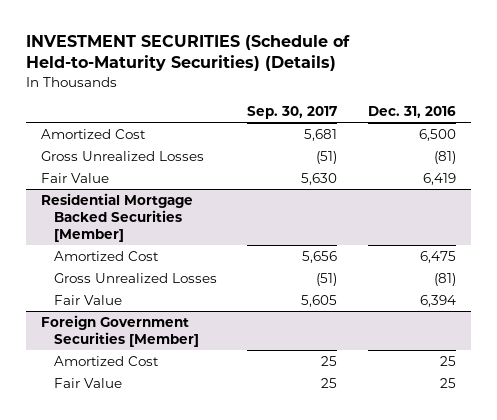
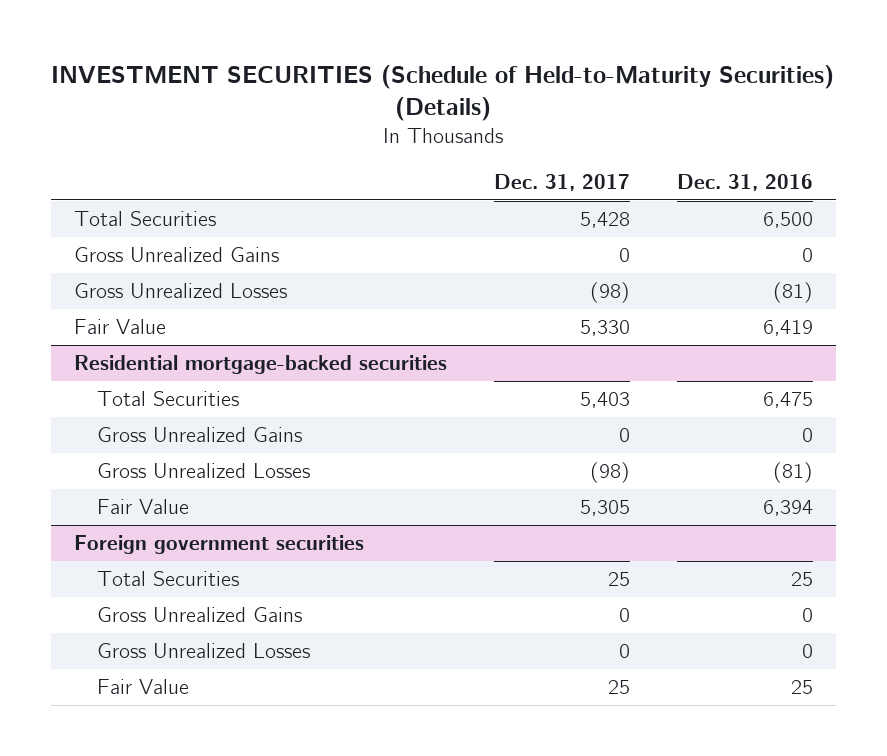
[247,106,338,120] Sep. 30, 2017 -> none
none -> [493,173,630,191] Dec. 31, 2017
[41,128,147,139] Amortized Cost -> [74,211,217,227] Total Securities
none -> [74,247,280,263] Gross Unrealized Gains
[41,192,194,243] Residential Mortgage Backed Securities [Member] -> [74,355,448,375] Residential mortgage-backed securities
[53,250,159,261] Amortized Cost -> [96,391,239,407] Total Securities
none -> [96,427,302,443] Gross Unrealized Gains
[41,314,199,348] Foreign Government Securities [Member] -> [74,535,365,555] Foreign government securities
[53,355,159,366] Amortized Cost -> [96,571,239,587] Total Securities
none -> [96,607,302,623] Gross Unrealized Gains
none -> [96,643,310,659] Gross Unrealized Losses

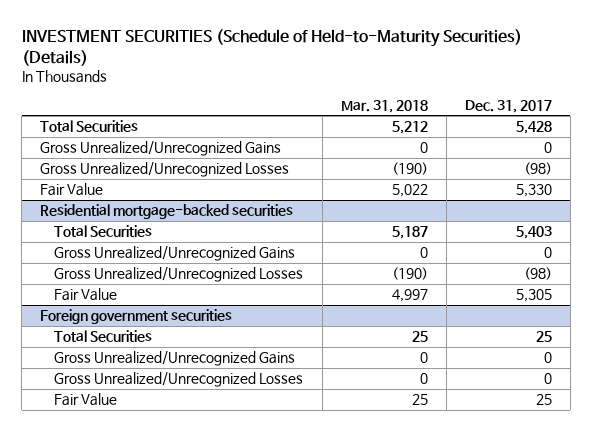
[676,173,813,191] Dec. 31, 2016 -> none
none -> [340,99,428,113] Mar. 31, 2018
[74,247,280,263] Gross Unrealized Gains -> [40,141,282,157] Gross Unrealized/Unrecognized Gains
[74,283,288,299] Gross Unrealized Losses -> [40,162,290,178] Gross Unrealized/Unrecognized Losses
[96,427,302,443] Gross Unrealized Gains -> [54,246,296,262] Gross Unrealized/Unrecognized Gains
[96,463,310,479] Gross Unrealized Losses -> [54,267,304,283] Gross Unrealized/Unrecognized Losses
[96,607,302,623] Gross Unrealized Gains -> [54,351,296,367] Gross Unrealized/Unrecognized Gains
[96,643,310,659] Gross Unrealized Losses -> [54,372,304,388] Gross Unrealized/Unrecognized Losses

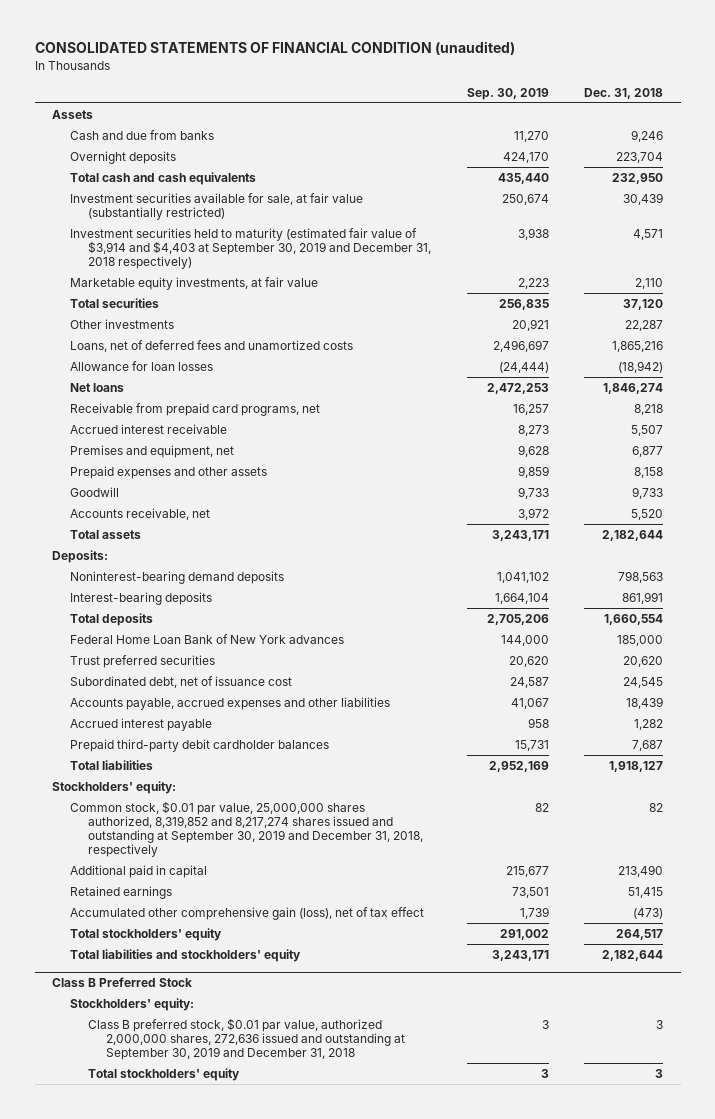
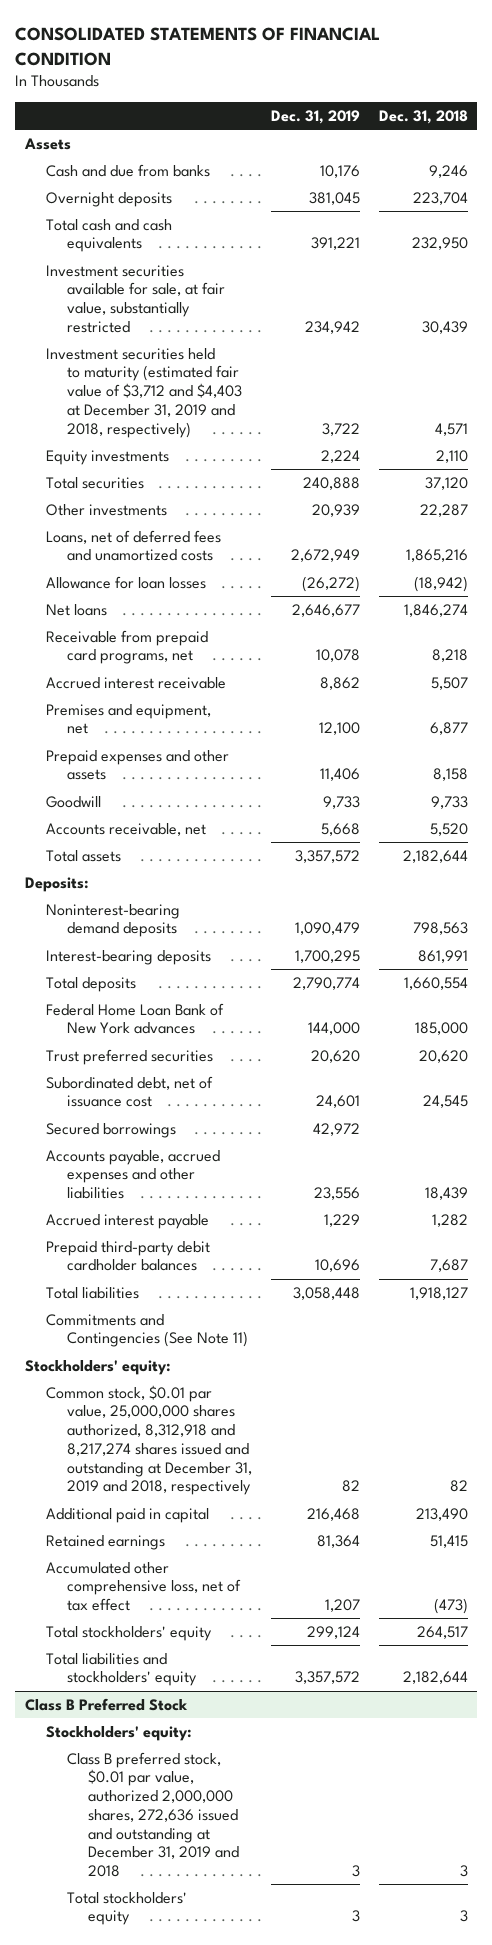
[34,41,515,56] CONSOLIDATED STATEMENTS OF FINANCIAL CONDITION (unaudited) -> [15,27,381,66] CONSOLIDATED STATEMENTS OF FINANCIAL CONDITION
[466,87,549,100] Sep. 30, 2019 -> none
none -> [270,110,360,125] Dec. 31, 2019
[70,192,364,220] Investment securities available for sale, at fair value (substantially restricted) -> [45,264,226,333] Investment securities available for sale, at fair value, substantially restricted
[70,227,432,269] Investment securities held to maturity (estimated fair value of $3,914 and $4,403 at September 30, 2019 and December 31, 2018 respectively) -> [45,347,243,438] Investment securities held to maturity (estimated fair value of $3,712 and $4,403 at December 31, 2019 and 2018, respectively)
[70,276,319,290] Marketable equity investments, at fair value -> [45,449,169,465] Equity investments
none -> [45,1122,176,1138] Secured borrowings
none -> [45,1313,249,1348] Commitments and Contingencies (See Note 11)
[70,800,424,857] Common stock, $0.01 par value, 25,000,000 shares authorized, 8,319,852 and 8,217,274 shares issued and outstanding at September 30, 2019 and December 31, 2018, respectively -> [45,1384,253,1496] Common stock, $0.01 par value, 25,000,000 shares authorized, 8,312,918 and 8,217,274 shares issued and outstanding at December 31, 2019 and 2018, respectively
[70,906,425,920] Accumulated other comprehensive gain (loss), net of tax effect -> [45,1561,242,1612] Accumulated other comprehensive loss, net of tax effect
[88,1017,406,1060] Class B preferred stock, $0.01 par value, authorized 2,000,000 shares, 272,636 issued and outstanding at September 30, 2019 and December 31, 2018 -> [67,1751,240,1878] Class B preferred stock, $0.01 par value, authorized 2,000,000 shares, 272,636 issued and outstanding at December 31, 2019 and 2018

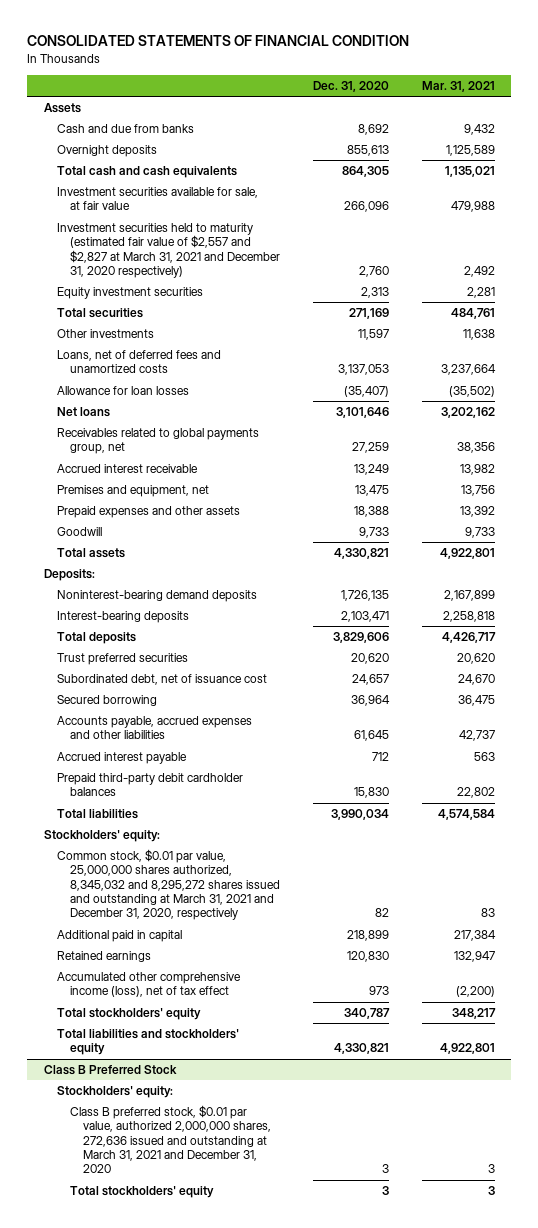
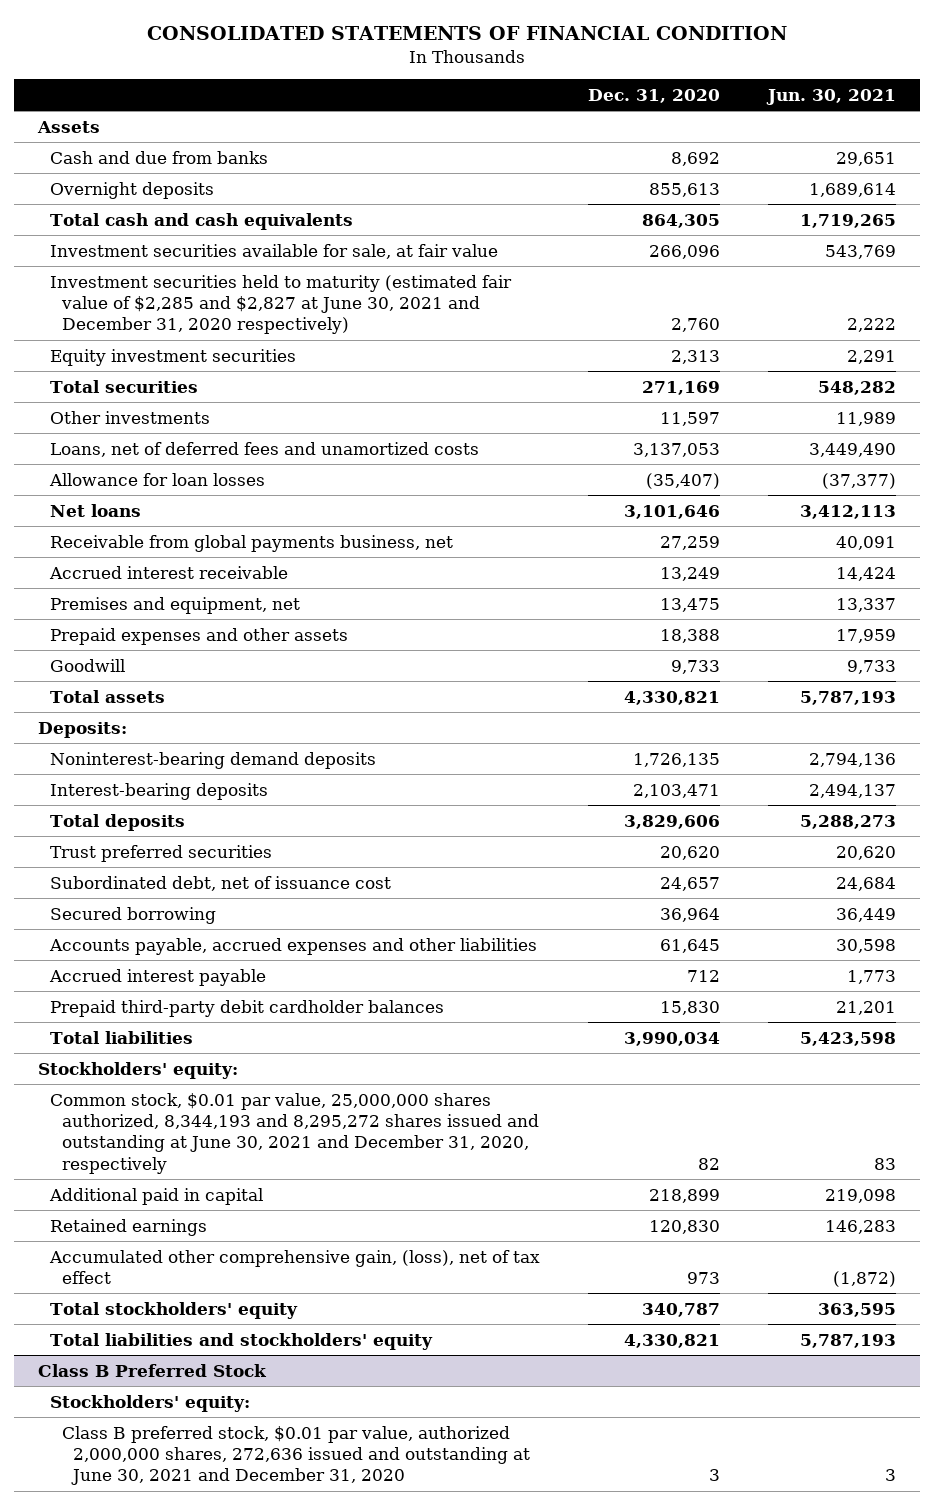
[421,81,495,93] Mar. 31, 2021 -> none
none -> [766,88,897,105] Jun. 30, 2021
[56,223,281,279] Investment securities held to maturity (estimated fair value of $2,557 and $2,827 at March 31, 2021 and December 31, 2020 respectively) -> [50,274,513,335] Investment securities held to maturity (estimated fair value of $2,285 and $2,827 at June 30, 2021 and December 31, 2020 respectively)
[56,428,259,455] Receivables related to global payments group, net -> [50,534,454,552] Receivable from global payments business, net
[56,849,281,921] Common stock, $0.01 par value, 25,000,000 shares authorized, 8,345,032 and 8,295,272 shares issued and outstanding at March 31, 2021 and December 31, 2020, respectively -> [50,1092,539,1174] Common stock, $0.01 par value, 25,000,000 shares authorized, 8,344,193 and 8,295,272 shares issued and outstanding at June 30, 2021 and December 31, 2020, respectively
[56,972,241,998] Accumulated other comprehensive income (loss), net of tax effect -> [49,1249,541,1284] Accumulated other comprehensive gain, (loss), net of tax effect
[70,1186,215,1199] Total stockholders' equity -> none
[70,1105,272,1174] Class B preferred stock, $0.01 par value, authorized 2,000,000 shares, 272,636 issued and outstanding at March 31, 2021 and December 31, 2020 -> [61,1425,531,1486] Class B preferred stock, $0.01 par value, authorized 2,000,000 shares, 272,636 issued and outstanding at June 30, 2021 and December 31, 2020

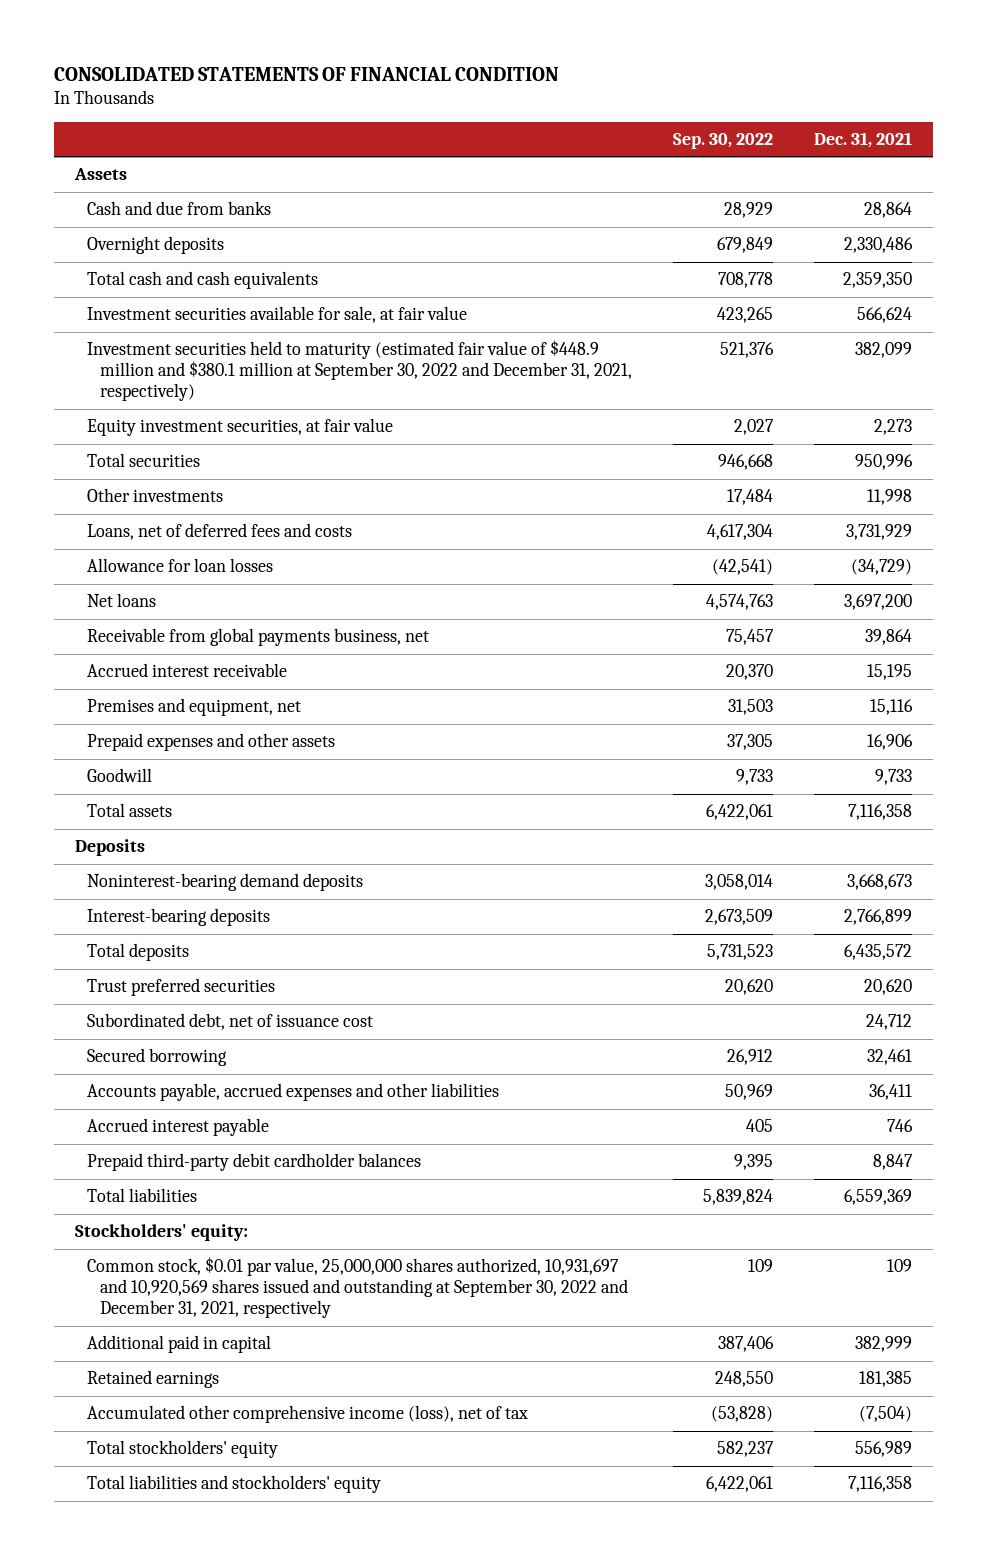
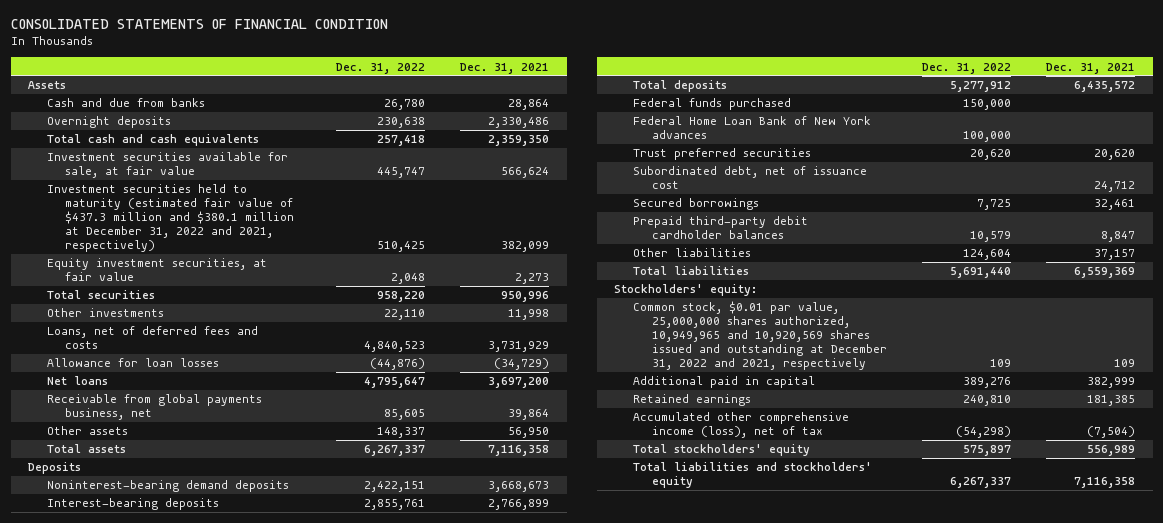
[673,132,774,149] Sep. 30, 2022 -> none
none -> [335,62,425,74] Dec. 31, 2022
[87,340,633,402] Investment securities held to maturity (estimated fair value of $448.9 million and $380.1 million at September 30, 2022 and December 31, 2021, respectively) -> [46,184,295,253] Investment securities held to maturity (estimated fair value of $437.3 million and $380.1 million at December 31, 2022 and 2021, respectively)
[87,663,288,678] Accrued interest receivable -> none
[87,698,302,717] Premises and equipment, net -> none
[87,733,336,752] Prepaid expenses and other assets -> none
[87,768,153,783] Goodwill -> none
none -> [46,426,128,436] Other assets
none -> [632,98,791,111] Federal funds purchased
none -> [632,116,871,140] Federal Home Loan Bank of New York advances
[87,1083,500,1102] Accounts payable, accrued expenses and other liabilities -> none
[87,1118,270,1137] Accrued interest payable -> none
[87,1048,228,1067] Secured borrowing -> [632,198,759,211] Secured borrowings
none -> [632,248,751,258] Other liabilities
[87,1257,629,1319] Common stock, $0.01 par value, 25,000,000 shares authorized, 10,931,697 and 10,920,569 shares issued and outstanding at September 30, 2022 and December 31, 2021, respectively -> [632,301,887,371] Common stock, $0.01 par value, 25,000,000 shares authorized, 10,949,965 and 10,920,569 shares issued and outstanding at December 31, 2022 and 2021, respectively

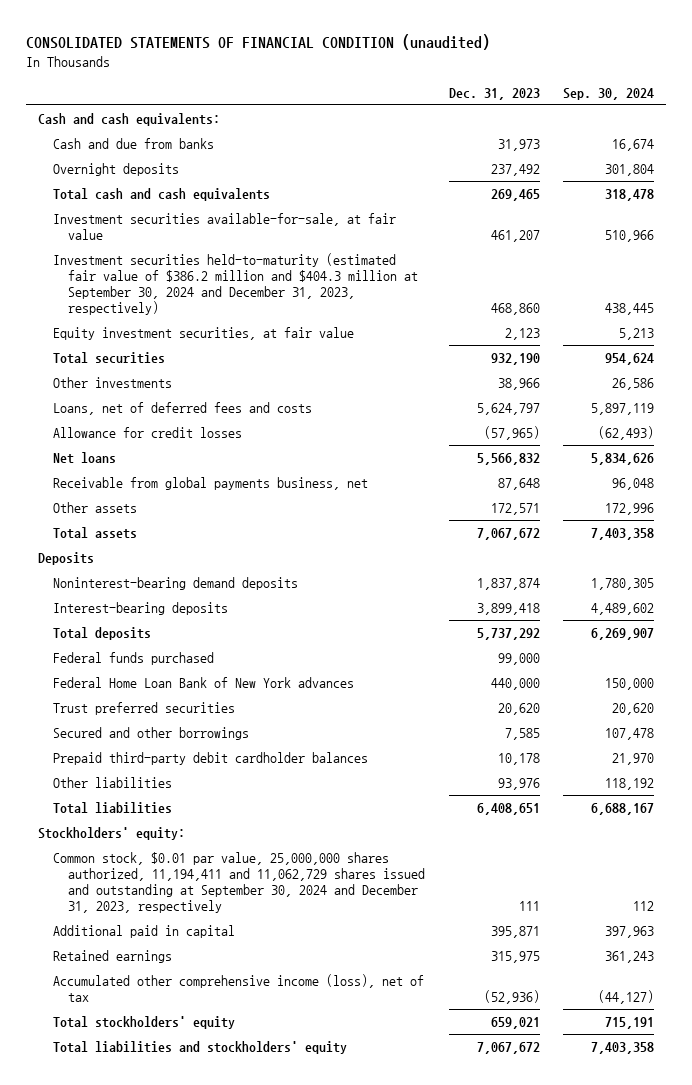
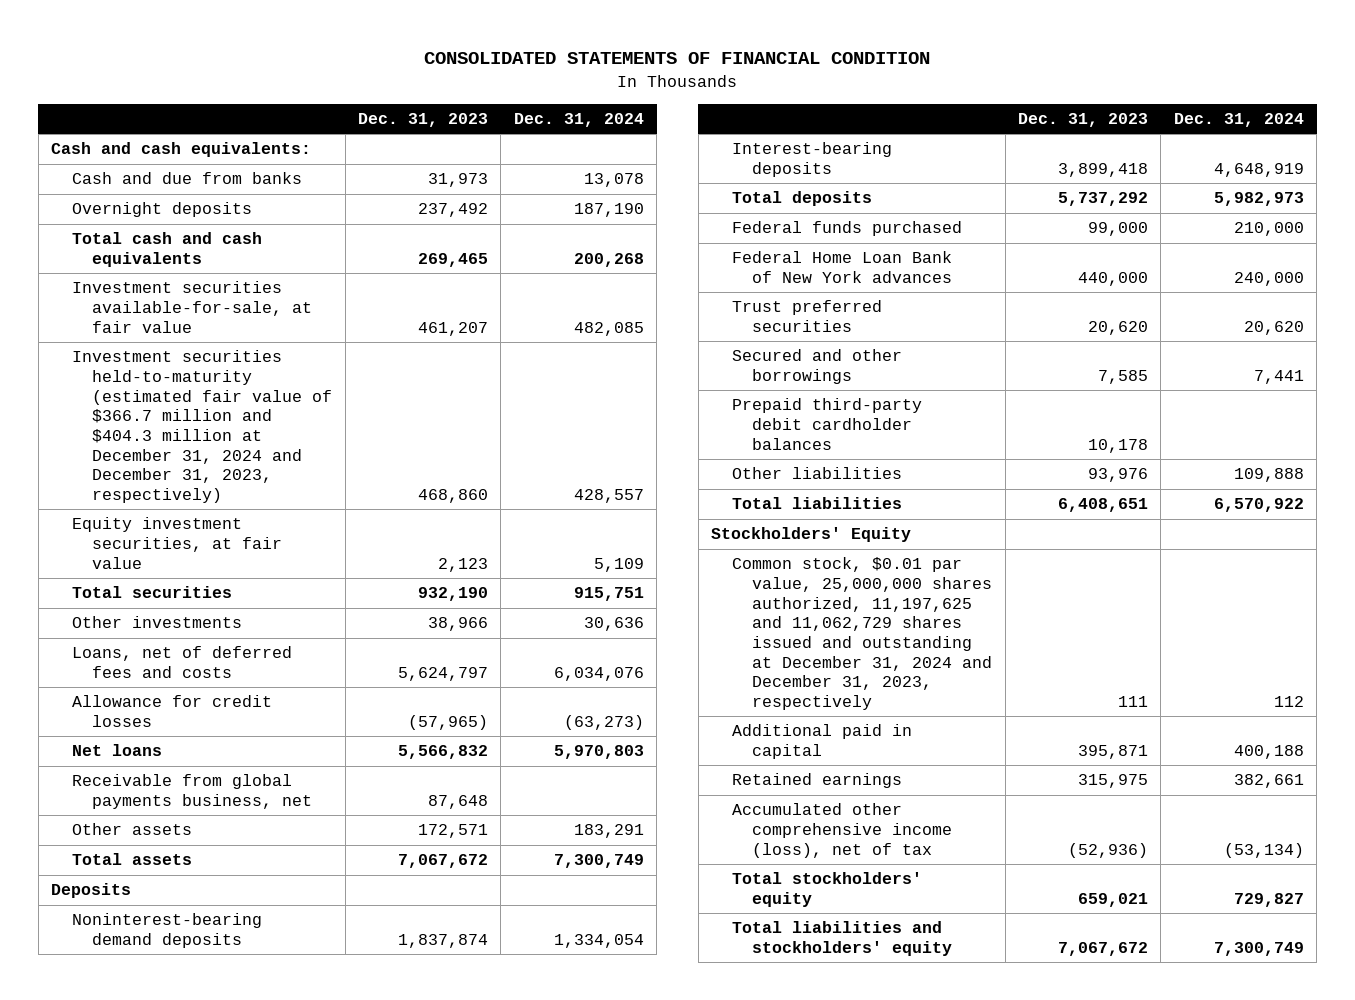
[26,34,491,51] CONSOLIDATED STATEMENTS OF FINANCIAL CONDITION (unaudited) -> [424,52,931,65] CONSOLIDATED STATEMENTS OF FINANCIAL CONDITION
[563,87,655,100] Sep. 30, 2024 -> none
none -> [513,112,644,127] Dec. 31, 2024
[53,253,419,316] Investment securities held-to-maturity (estimated fair value of $386.2 million and $404.3 million at September 30, 2024 and December 31, 2023, respectively) -> [71,350,333,503] Investment securities held-to-maturity (estimated fair value of $366.7 million and $404.3 million at December 31, 2024 and December 31, 2023, respectively)
[37,827,185,841] Stockholders' equity: -> [711,527,912,543] Stockholders' Equity
[53,852,426,914] Common stock, $0.01 par value, 25,000,000 shares authorized, 11,194,411 and 11,062,729 shares issued and outstanding at September 30, 2024 and December 31, 2023, respectively -> [731,557,993,710] Common stock, $0.01 par value, 25,000,000 shares authorized, 11,197,625 and 11,062,729 shares issued and outstanding at December 31, 2024 and December 31, 2023, respectively

